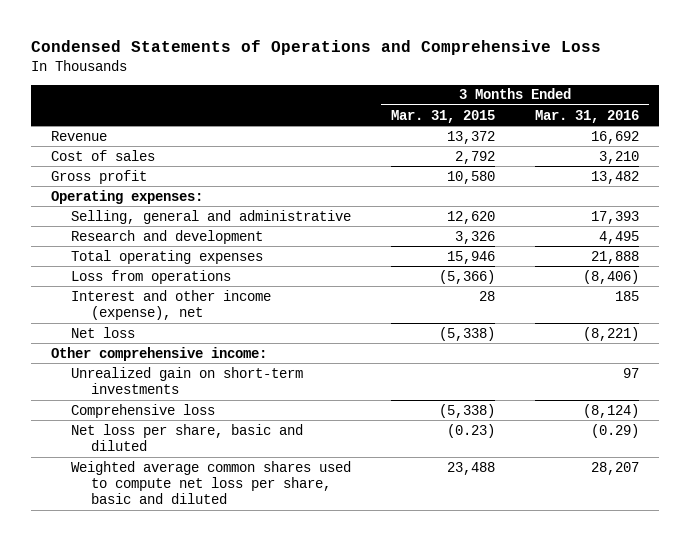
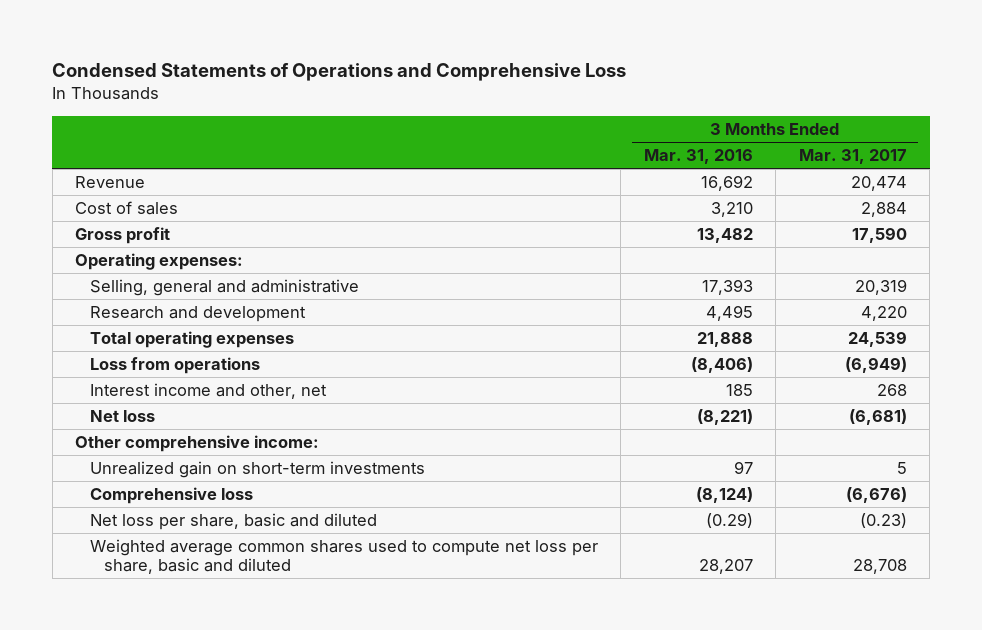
[390,109,495,123] Mar. 31, 2015 -> none
none -> [798,149,907,165] Mar. 31, 2017
[70,289,271,321] Interest and other income (expense), net -> [89,383,327,400] Interest income and other, net

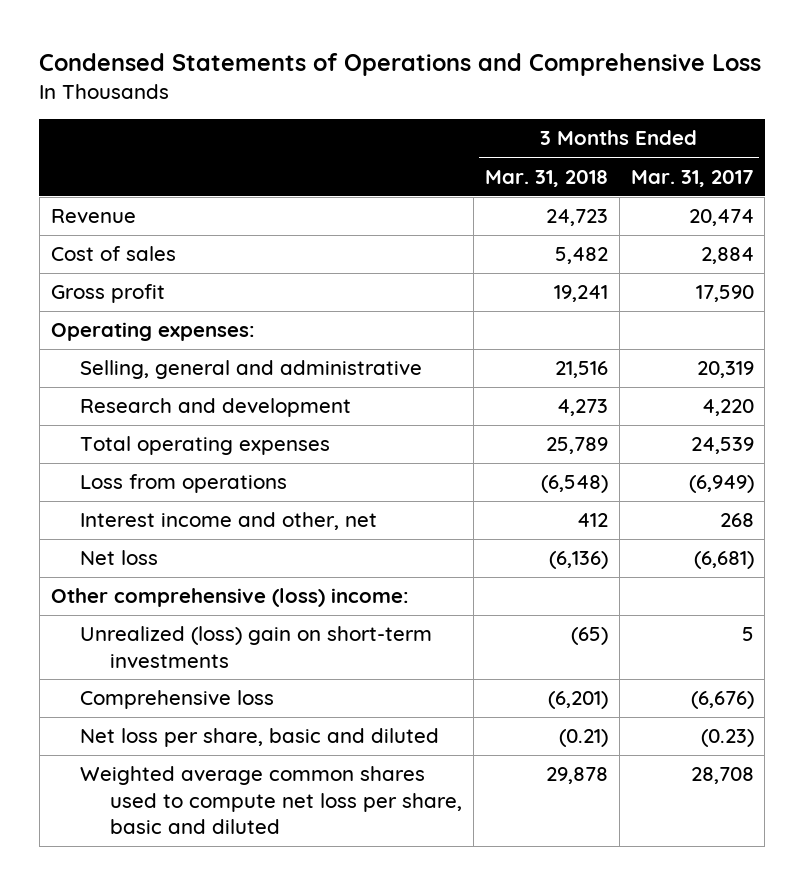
[643,149,753,165] Mar. 31, 2016 -> none
none -> [484,169,608,187] Mar. 31, 2018
[75,435,320,453] Other comprehensive income: -> [50,588,409,608] Other comprehensive (loss) income:
[89,461,425,479] Unrealized gain on short-term investments -> [80,626,433,668] Unrealized (loss) gain on short-term investments

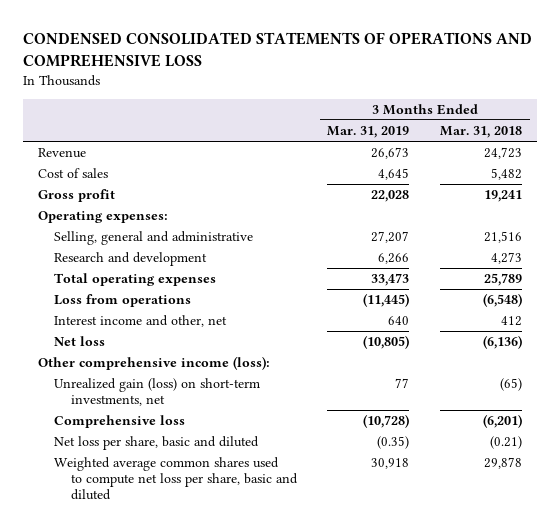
[39,53,762,77] Condensed Statements of Operations and Comprehensive Loss -> [22,32,532,67] CONDENSED CONSOLIDATED STATEMENTS OF OPERATIONS AND COMPREHENSIVE LOSS
[630,169,754,187] Mar. 31, 2017 -> none
none -> [327,126,410,139] Mar. 31, 2019
[50,588,409,608] Other comprehensive (loss) income: -> [37,356,270,371] Other comprehensive income (loss):
[80,626,433,668] Unrealized (loss) gain on short-term investments -> [54,378,261,407] Unrealized gain (loss) on short-term investments, net

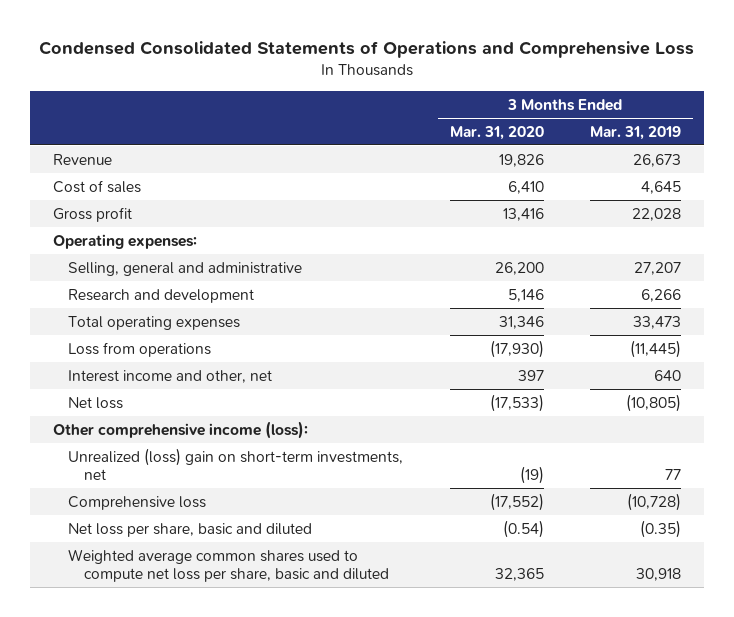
[22,32,532,67] CONDENSED CONSOLIDATED STATEMENTS OF OPERATIONS AND COMPREHENSIVE LOSS -> [38,41,694,59] Condensed Consolidated Statements of Operations and Comprehensive Loss
[440,126,523,139] Mar. 31, 2018 -> none
none -> [449,125,544,140] Mar. 31, 2020
[54,378,261,407] Unrealized gain (loss) on short-term investments, net -> [68,447,404,481] Unrealized (loss) gain on short-term investments, net

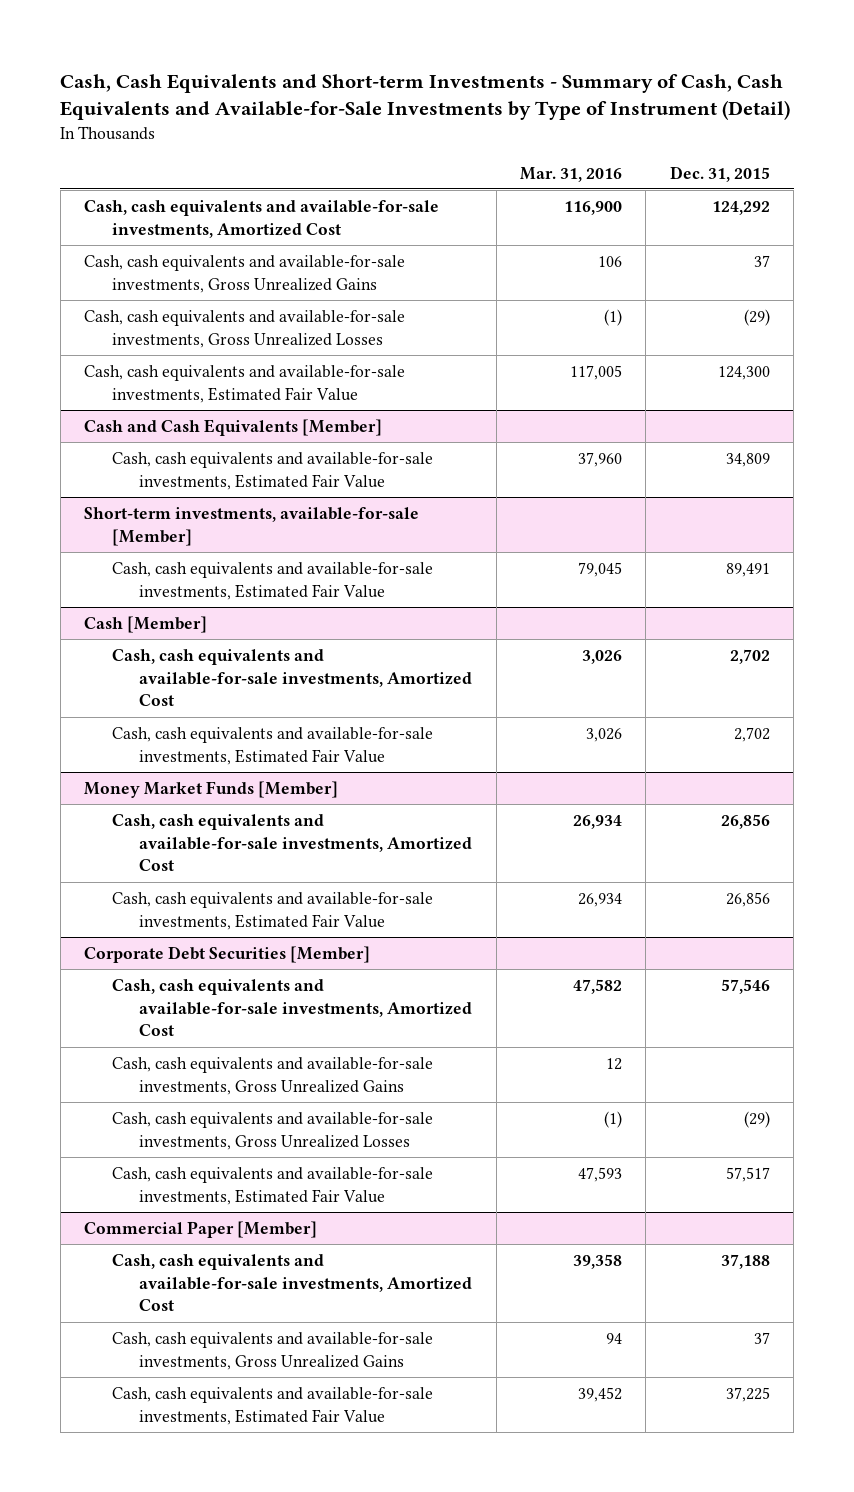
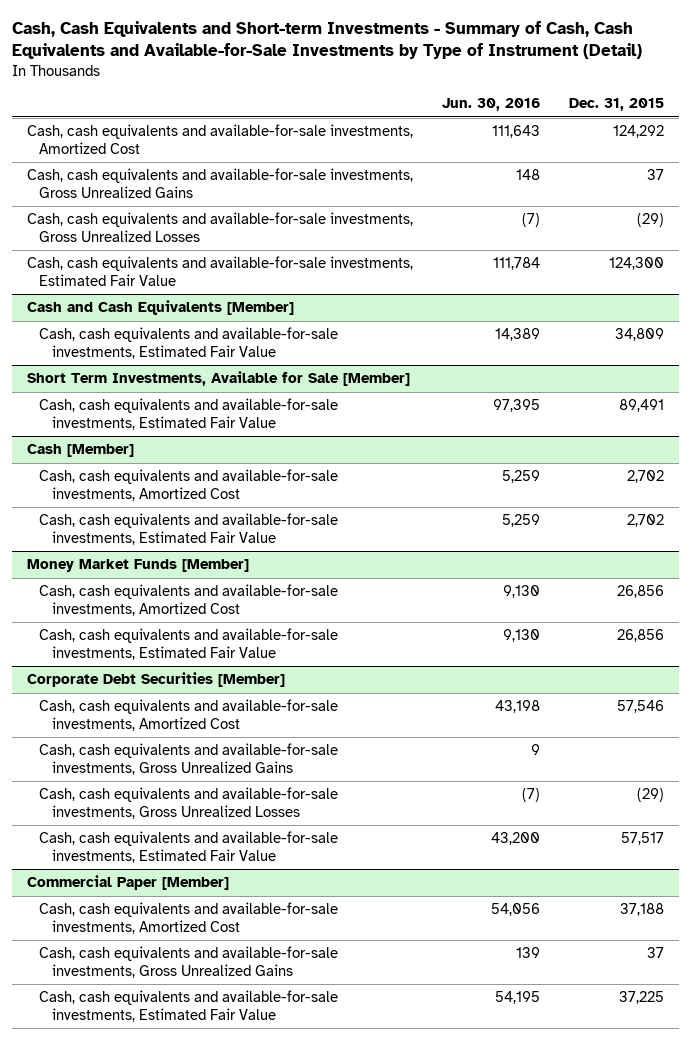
[519,166,622,182] Mar. 31, 2016 -> none
none -> [441,98,540,112] Jun. 30, 2016
[84,506,420,546] Short-term investments, available-for-sale [Member] -> [26,371,410,387] Short Term Investments, Available for Sale [Member]

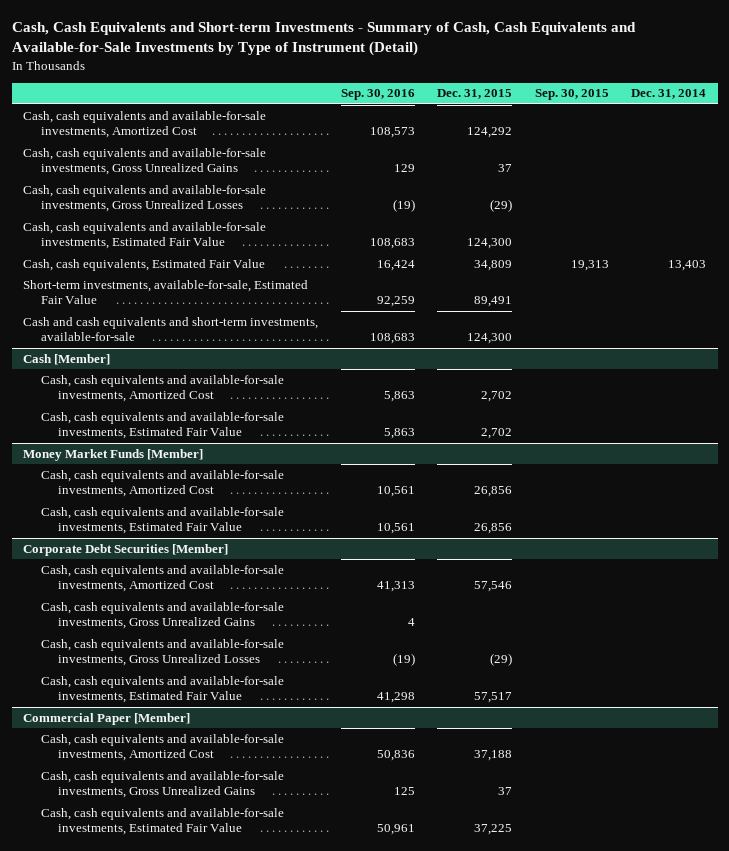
[441,98,540,112] Jun. 30, 2016 -> none
none -> [340,89,415,101] Sep. 30, 2016
none -> [534,89,609,101] Sep. 30, 2015
none -> [631,89,707,100] Dec. 31, 2014
[26,300,294,316] Cash and Cash Equivalents [Member] -> none
[26,371,410,387] Short Term Investments, Available for Sale [Member] -> none
[39,327,339,359] Cash, cash equivalents and available-for-sale investments, Estimated Fair Value -> [22,258,265,271] Cash, cash equivalents, Estimated Fair Value
[39,398,339,430] Cash, cash equivalents and available-for-sale investments, Estimated Fair Value -> [22,279,308,305] Short-term investments, available-for-sale, Estimated Fair Value
none -> [22,316,318,342] Cash and cash equivalents and short-term investments, available-for-sale

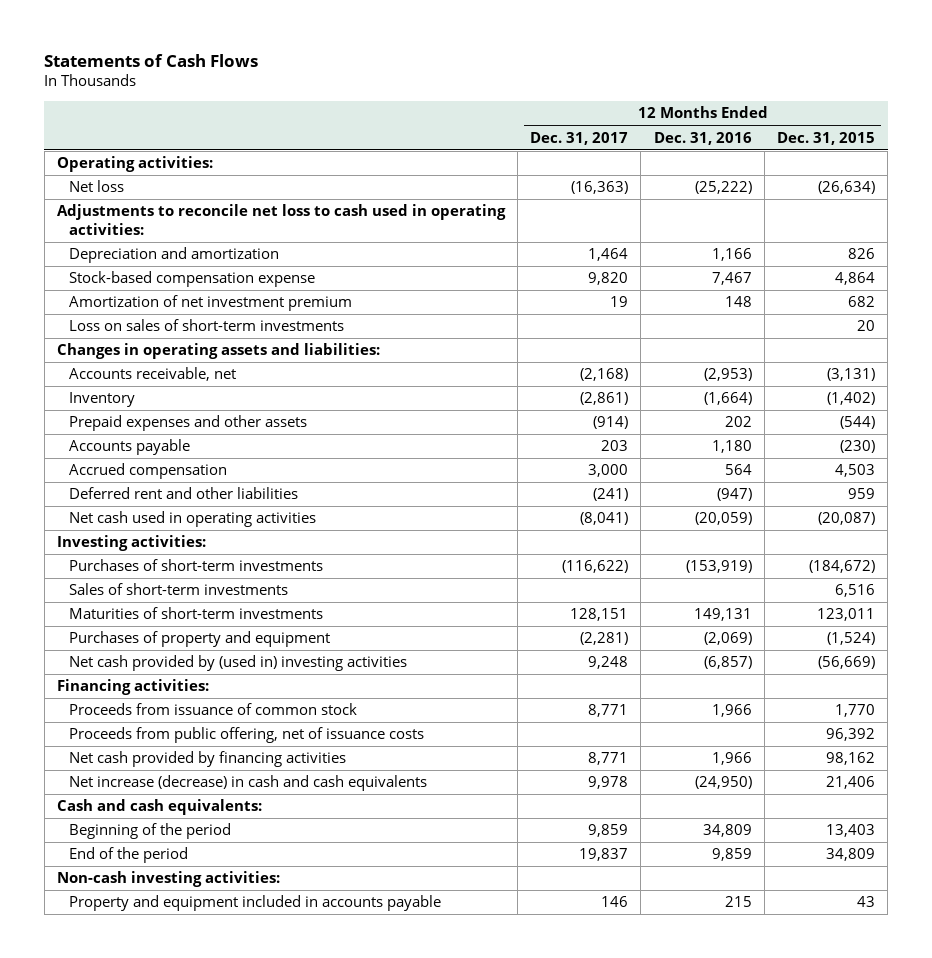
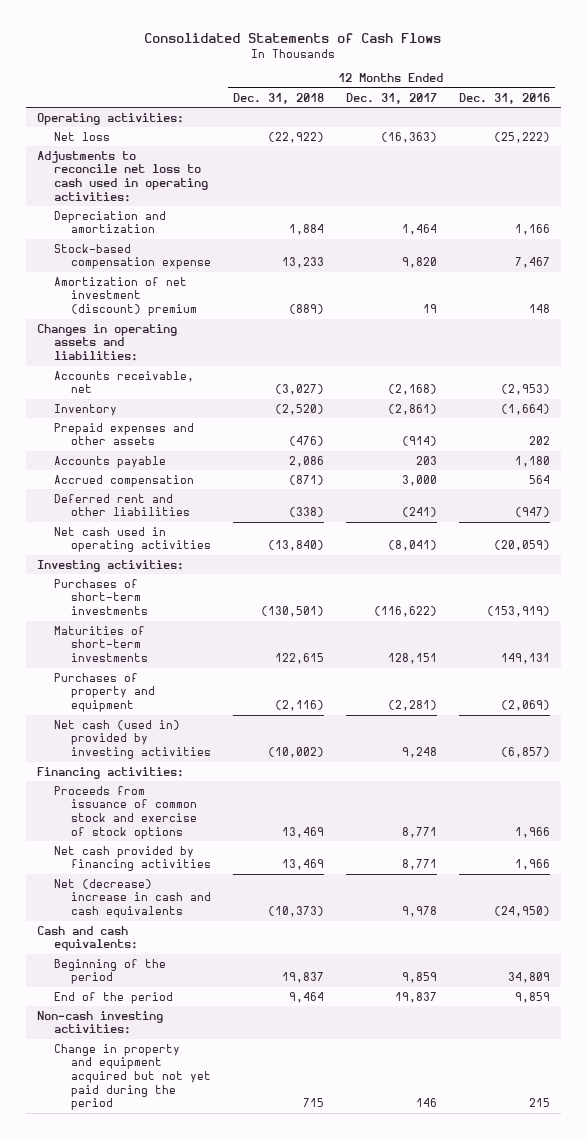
[44,53,259,67] Statements of Cash Flows -> [144,32,442,43] Consolidated Statements of Cash Flows
[777,131,876,145] Dec. 31, 2015 -> none
none -> [233,92,325,104] Dec. 31, 2018
[68,319,344,332] Loss on sales of short-term investments -> none
[68,295,352,312] Amortization of net investment premium -> [53,276,198,317] Amortization of net investment (discount) premium
[68,583,288,596] Sales of short-term investments -> none
[68,655,407,672] Net cash provided by (used in) investing activities -> [53,719,212,760] Net cash (used in) provided by investing activities
[68,727,424,744] Proceeds from public offering, net of issuance costs -> none
[68,703,357,716] Proceeds from issuance of common stock -> [53,785,198,839] Proceeds from issuance of common stock and exercise of stock options
[68,775,427,792] Net increase (decrease) in cash and cash equivalents -> [53,878,212,919] Net (decrease) increase in cash and cash equivalents
[68,895,441,912] Property and equipment included in accounts payable -> [53,1043,212,1111] Change in property and equipment acquired but not yet paid during the period

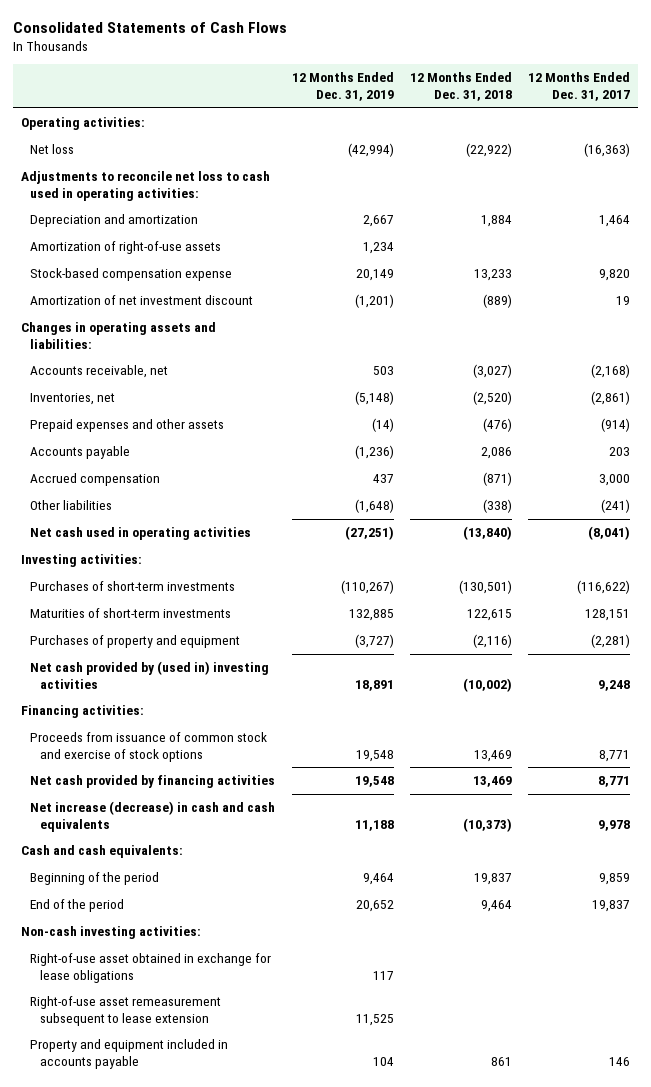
[458,92,550,104] Dec. 31, 2016 -> none
none -> [291,72,394,102] 12 Months Ended Dec. 31, 2019
none -> [30,241,222,255] Amortization of right-of-use assets
[53,276,198,317] Amortization of net investment (discount) premium -> [30,295,254,306] Amortization of net investment discount
[53,403,117,416] Inventory -> [30,393,116,406] Inventories, net
[53,493,191,517] Deferred rent and other liabilities -> [30,500,113,511] Other liabilities
[53,719,212,760] Net cash (used in) provided by investing activities -> [30,661,270,689] Net cash provided by (used in) investing activities
[53,878,212,919] Net (decrease) increase in cash and cash equivalents -> [30,801,276,832] Net increase (decrease) in cash and cash equivalents
none -> [30,953,272,983] Right-of-use asset obtained in exchange for lease obligations
none -> [30,996,222,1026] Right-of-use asset remeasurement subsequent to lease extension
[53,1043,212,1111] Change in property and equipment acquired but not yet paid during the period -> [30,1039,229,1069] Property and equipment included in accounts payable
[303,1098,325,1108] 715 -> [490,1056,512,1066] 861

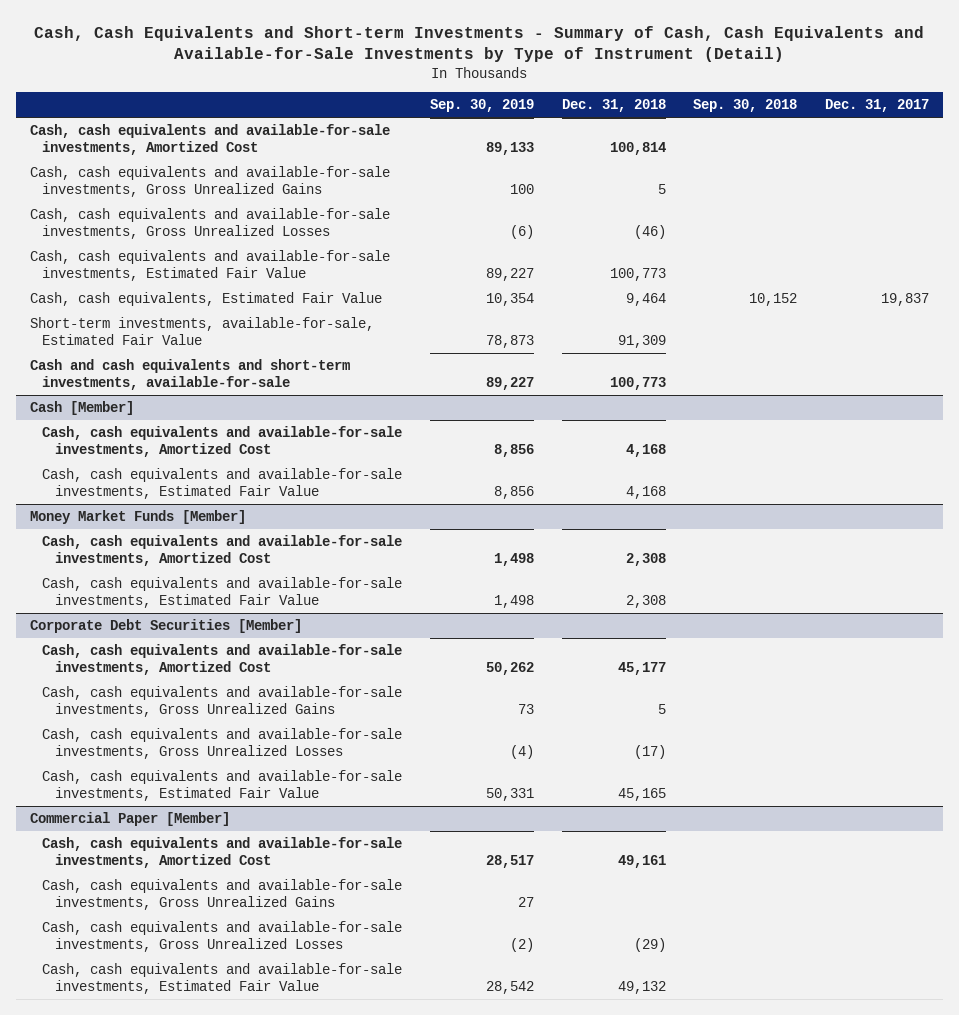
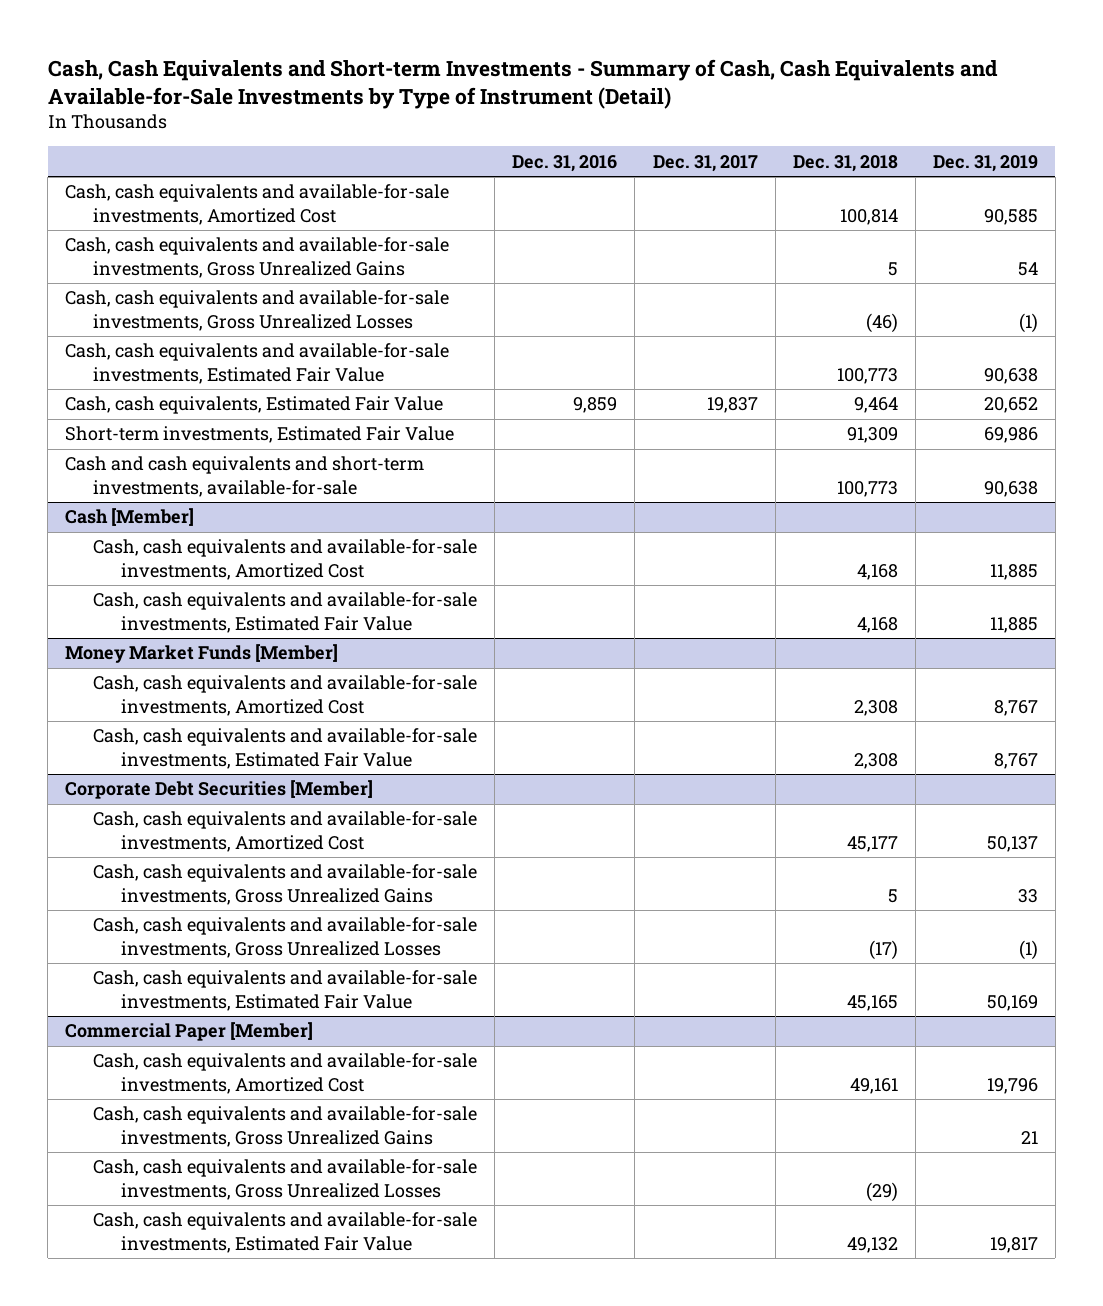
[429,99,534,113] Sep. 30, 2019 -> none
[693,99,798,113] Sep. 30, 2018 -> none
none -> [512,154,618,172] Dec. 31, 2016
none -> [932,154,1038,172] Dec. 31, 2019
[29,317,374,345] Short-term investments, available-for-sale, Estimated Fair Value -> [65,426,455,444] Short-term investments, Estimated Fair Value

